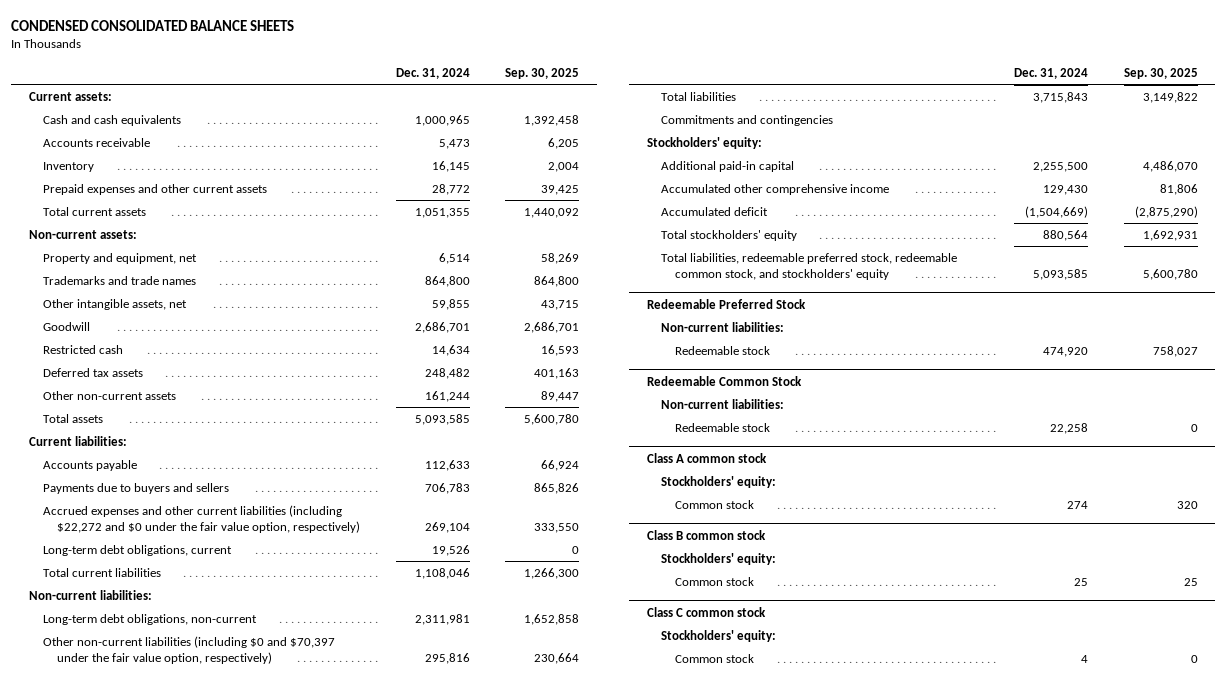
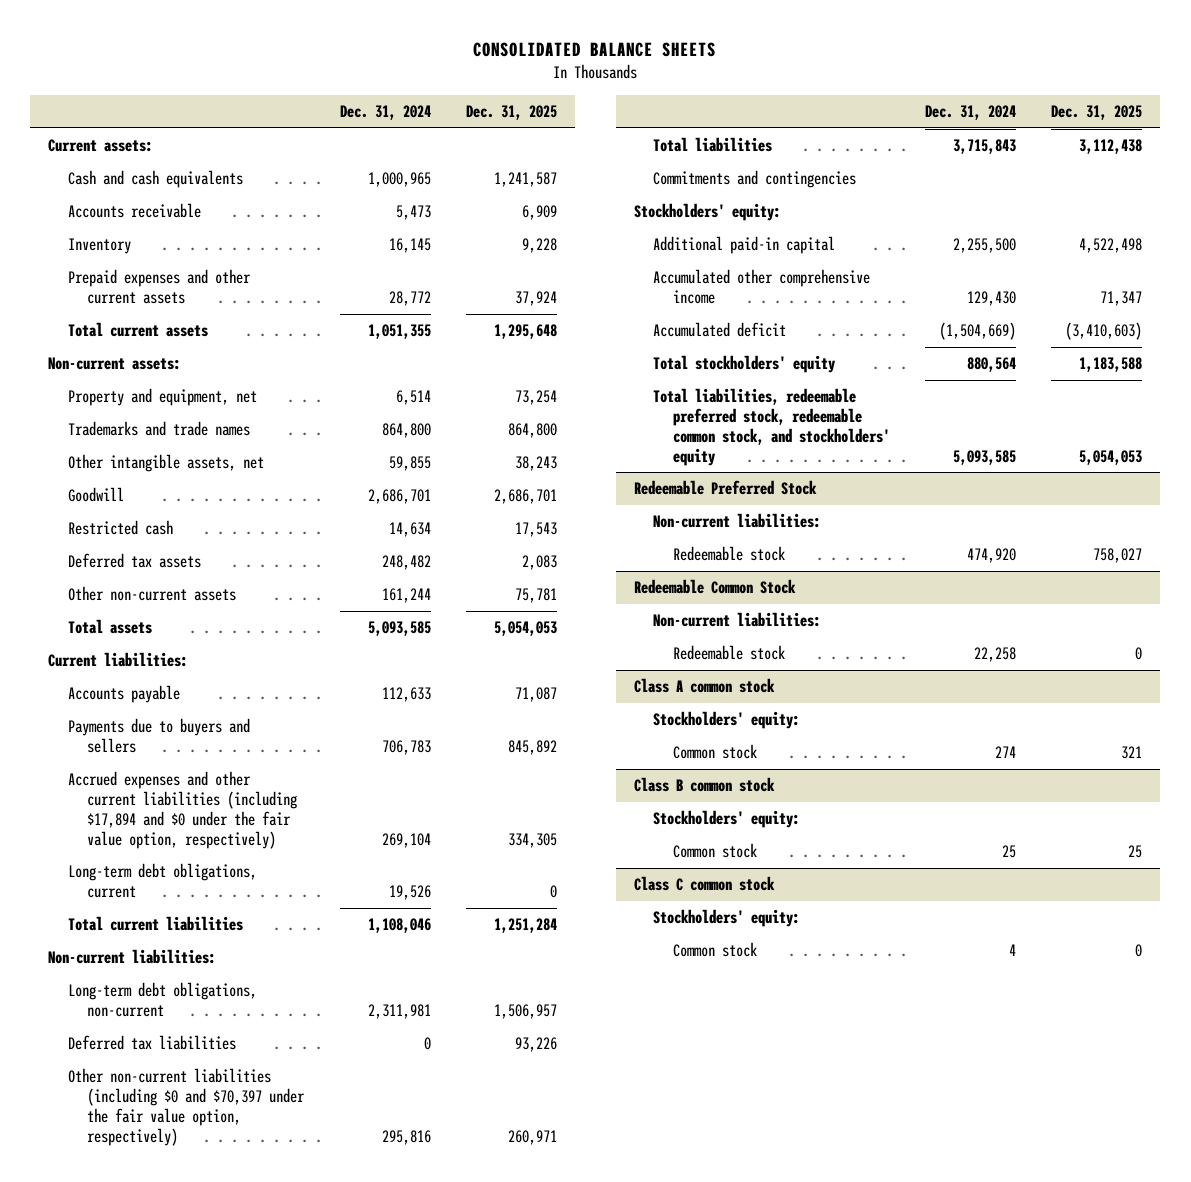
[11,19,295,31] CONDENSED CONSOLIDATED BALANCE SHEETS -> [473,42,717,58] CONSOLIDATED BALANCE SHEETS
[505,67,580,79] Sep. 30, 2025 -> none
none -> [465,105,557,121] Dec. 31, 2025
[42,504,360,533] Accrued expenses and other current liabilities (including $22,272 and $0 under the fair value option, respectively) -> [67,771,298,849] Accrued expenses and other current liabilities (including $17,894 and $0 under the fair value option, respectively)
none -> [67,1035,236,1051] Deferred tax liabilities

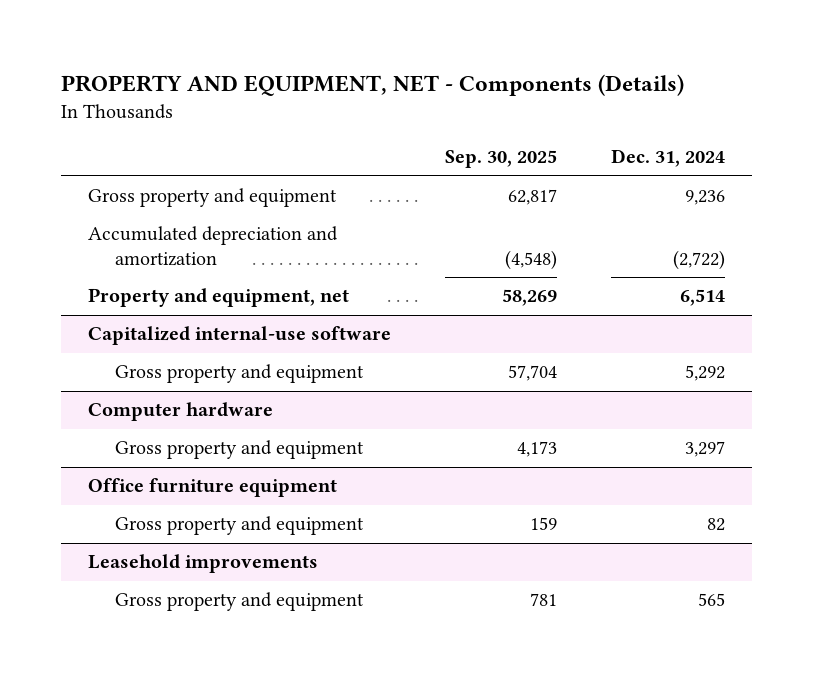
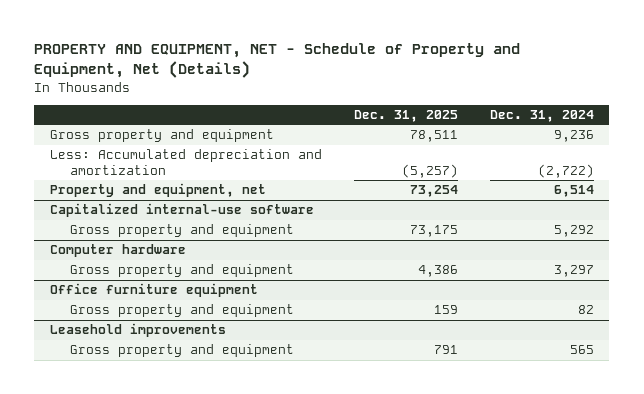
[60,74,684,97] PROPERTY AND EQUIPMENT, NET - Components (Details) -> [34,43,521,79] PROPERTY AND EQUIPMENT, NET - Schedule of Property and Equipment, Net (Details)
[444,150,557,169] Sep. 30, 2025 -> none
none -> [353,110,458,123] Dec. 31, 2025
[87,226,338,266] Accumulated depreciation and amortization -> [50,149,323,176] Less: Accumulated depreciation and amortization

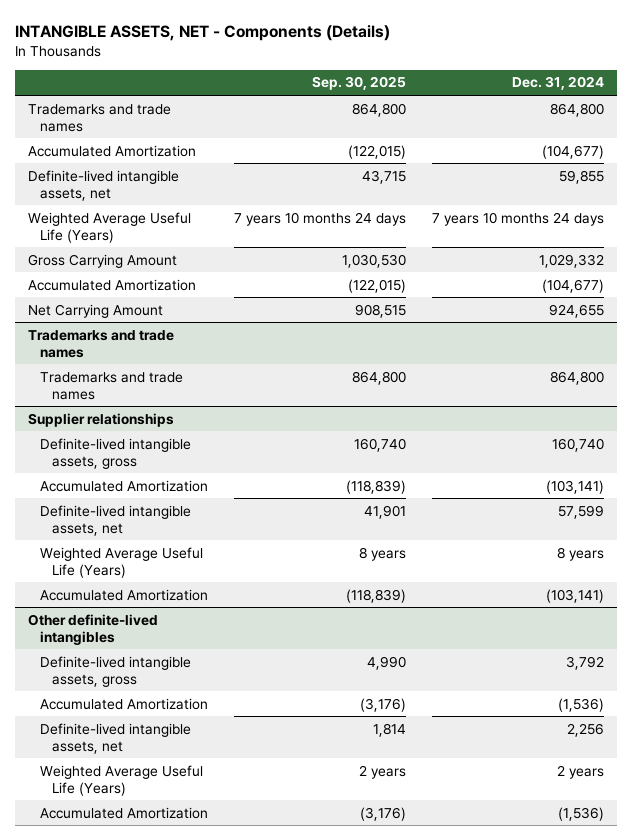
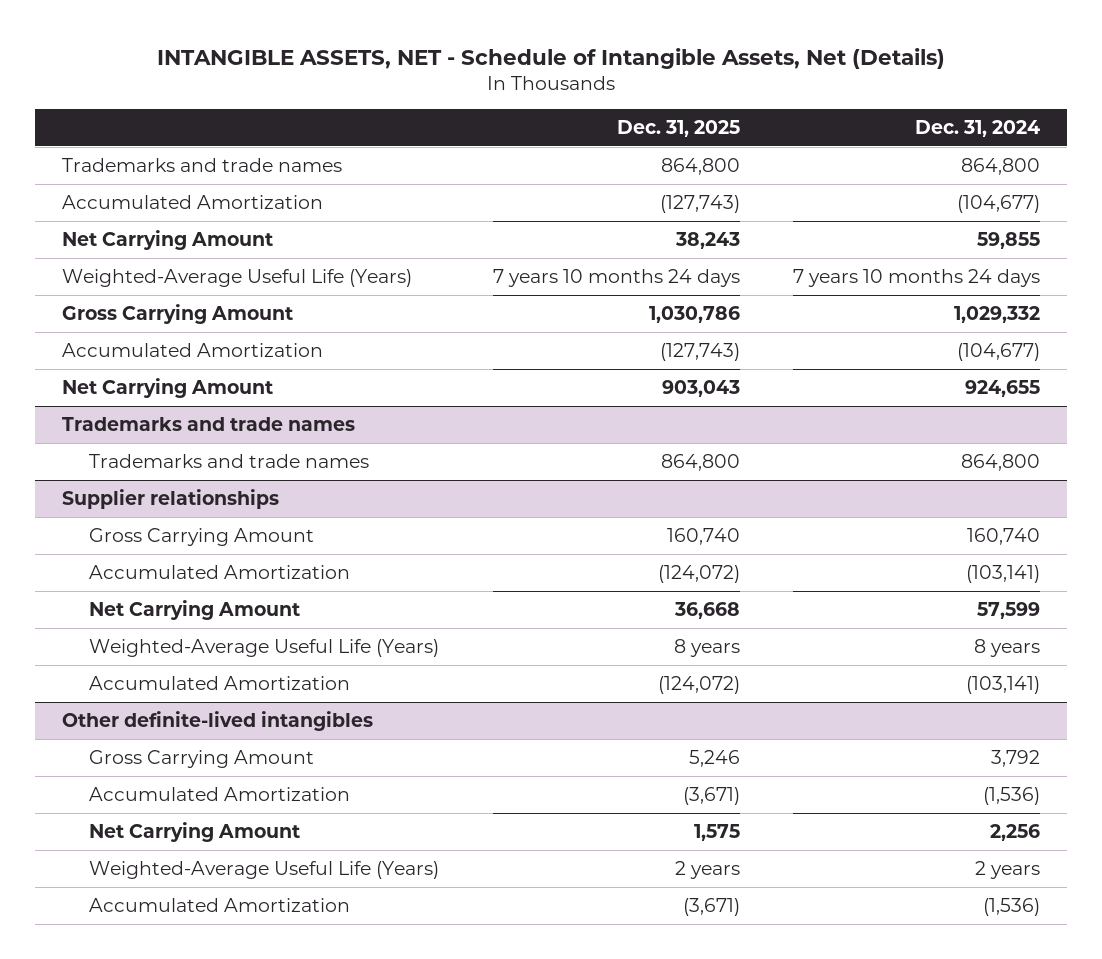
[15,24,391,41] INTANGIBLE ASSETS, NET - Components (Details) -> [157,47,946,69] INTANGIBLE ASSETS, NET - Schedule of Intangible Assets, Net (Details)
[312,76,407,91] Sep. 30, 2025 -> none
none -> [616,119,740,137] Dec. 31, 2025
[27,169,179,201] Definite-lived intangible assets, net -> [62,230,274,251] Net Carrying Amount
[27,211,191,243] Weighted Average Useful Life (Years) -> [62,269,413,288] Weighted-Average Useful Life (Years)
[40,437,192,469] Definite-lived intangible assets, gross -> [89,528,315,547] Gross Carrying Amount
[40,504,192,536] Definite-lived intangible assets, net -> [89,600,301,621] Net Carrying Amount
[40,546,204,578] Weighted Average Useful Life (Years) -> [89,639,440,658] Weighted-Average Useful Life (Years)
[40,655,192,687] Definite-lived intangible assets, gross -> [89,750,315,769] Gross Carrying Amount
[40,722,192,754] Definite-lived intangible assets, net -> [89,822,301,843] Net Carrying Amount
[40,764,204,796] Weighted Average Useful Life (Years) -> [89,861,440,880] Weighted-Average Useful Life (Years)

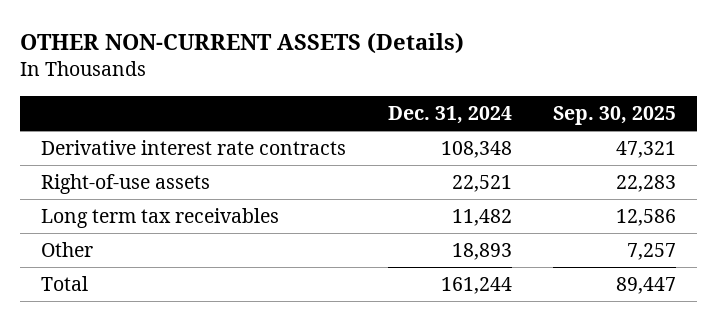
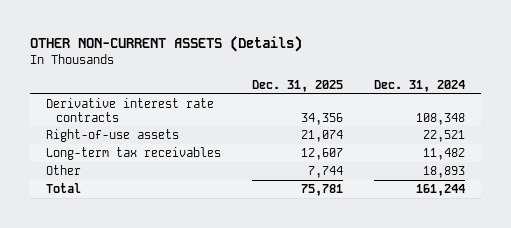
[552,105,676,125] Sep. 30, 2025 -> none
none -> [251,79,343,92] Dec. 31, 2025
[41,208,280,229] Long term tax receivables -> [45,146,221,160] Long-term tax receivables

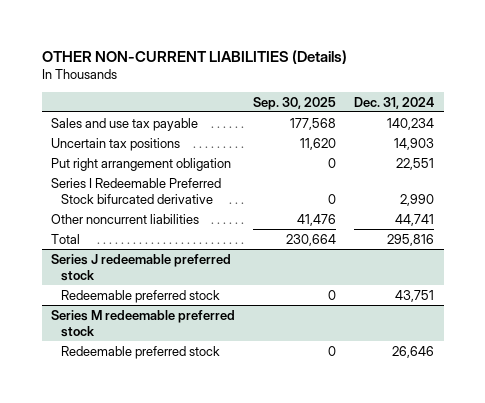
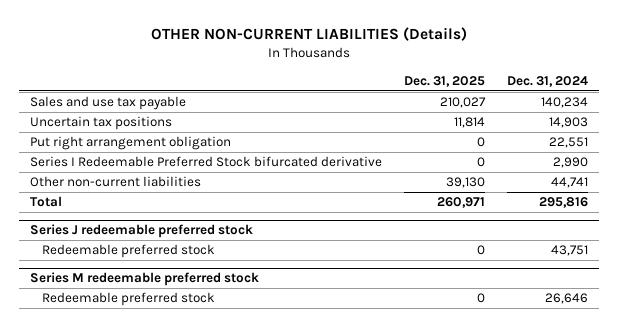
[253,96,337,110] Sep. 30, 2025 -> none
none -> [403,75,485,87] Dec. 31, 2025
[50,213,199,224] Other noncurrent liabilities -> [29,176,201,188] Other non-current liabilities

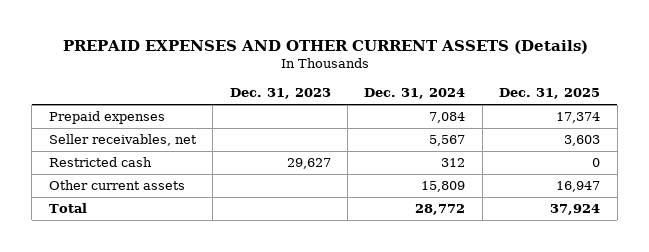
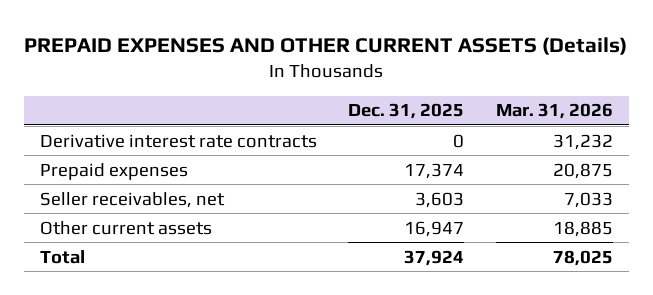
[229,88,331,100] Dec. 31, 2023 -> none
[364,88,466,100] Dec. 31, 2024 -> none
none -> [495,103,613,120] Mar. 31, 2026
none -> [39,133,317,148] Derivative interest rate contracts
[48,157,152,168] Restricted cash -> none

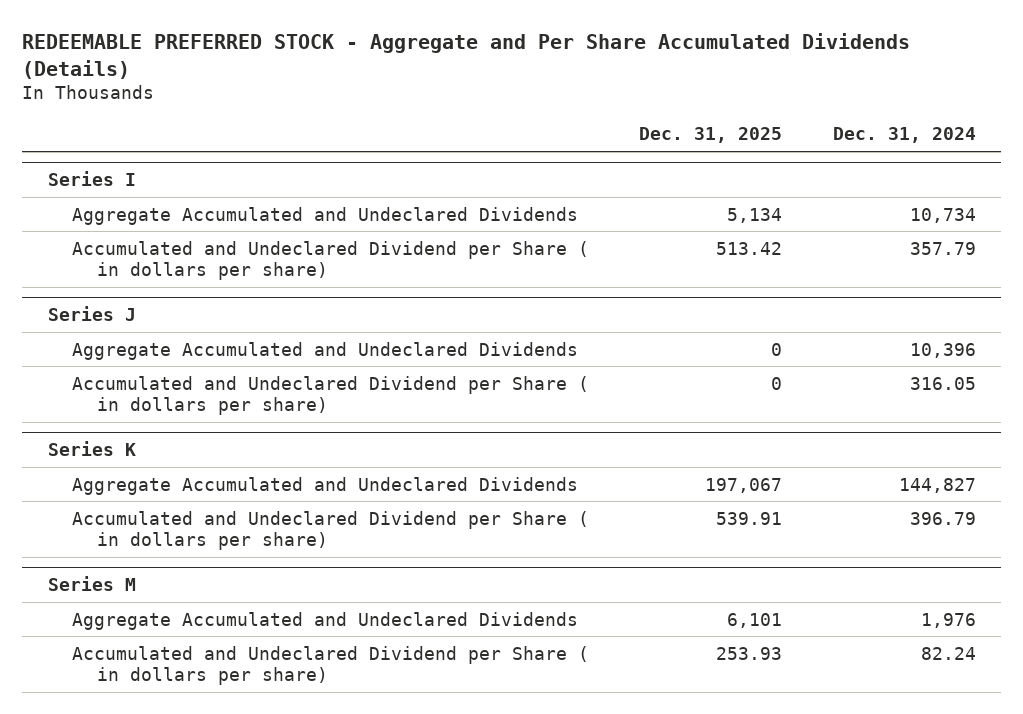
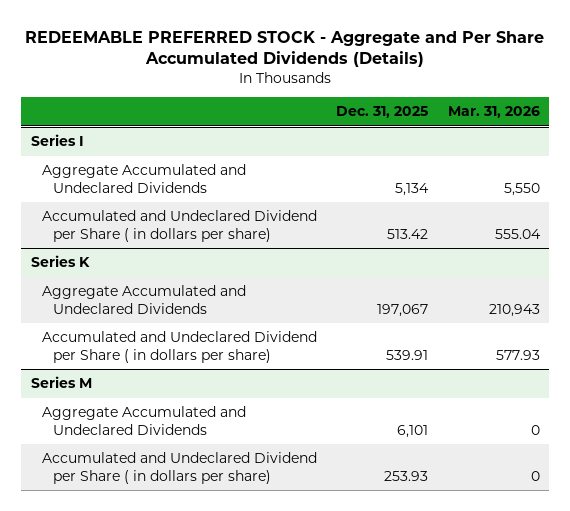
[832,127,976,144] Dec. 31, 2024 -> none
none -> [447,106,540,119] Mar. 31, 2026
[47,306,136,322] Series J -> none
[72,341,579,360] Aggregate Accumulated and Undeclared Dividends -> none
[72,375,590,416] Accumulated and Undeclared Dividend per Share ( in dollars per share) -> none

